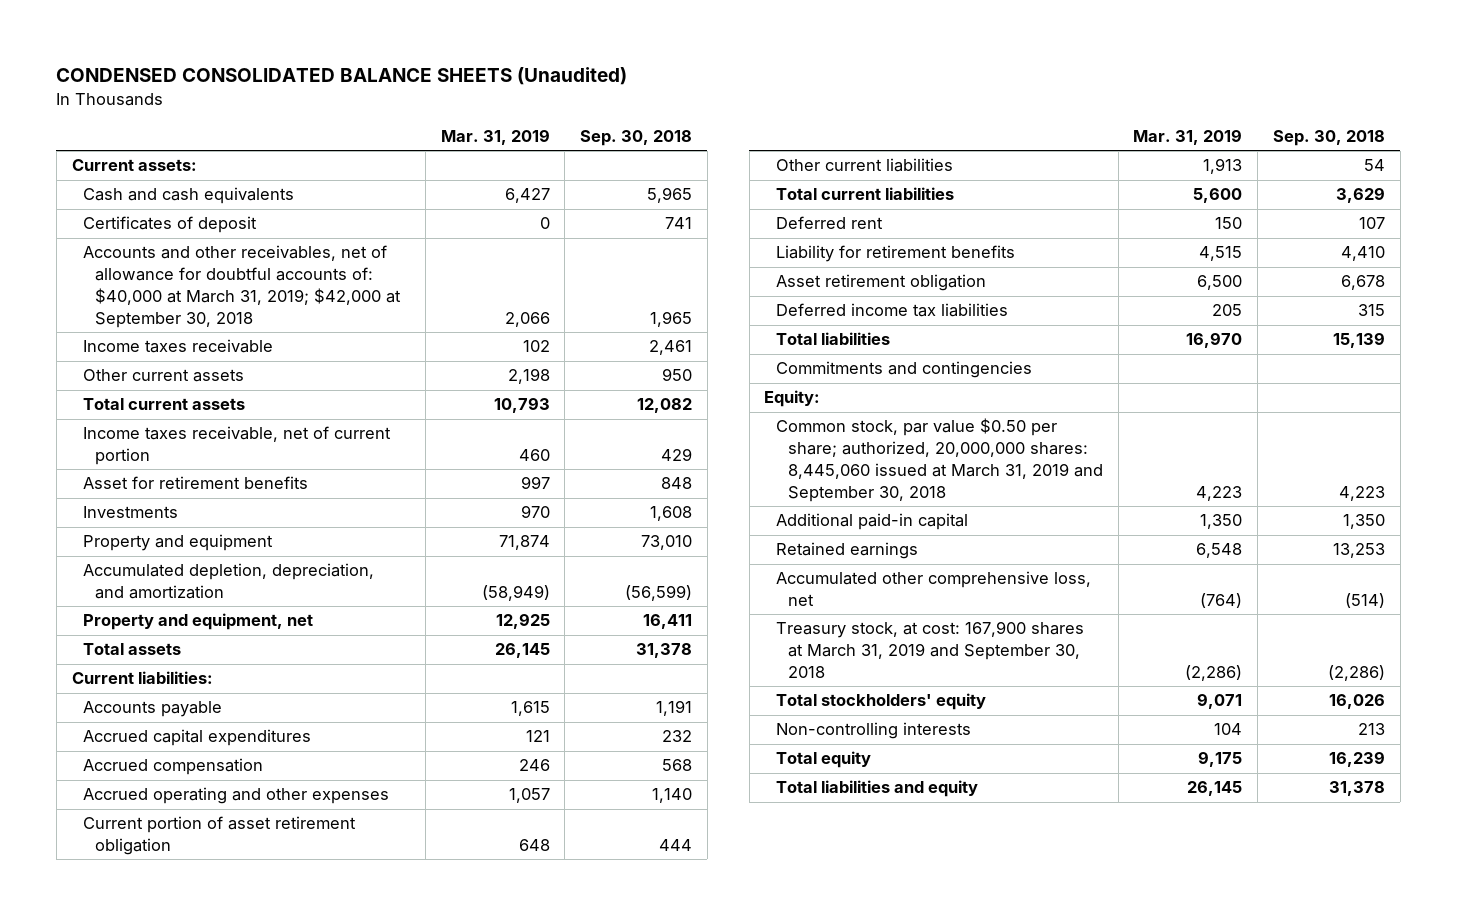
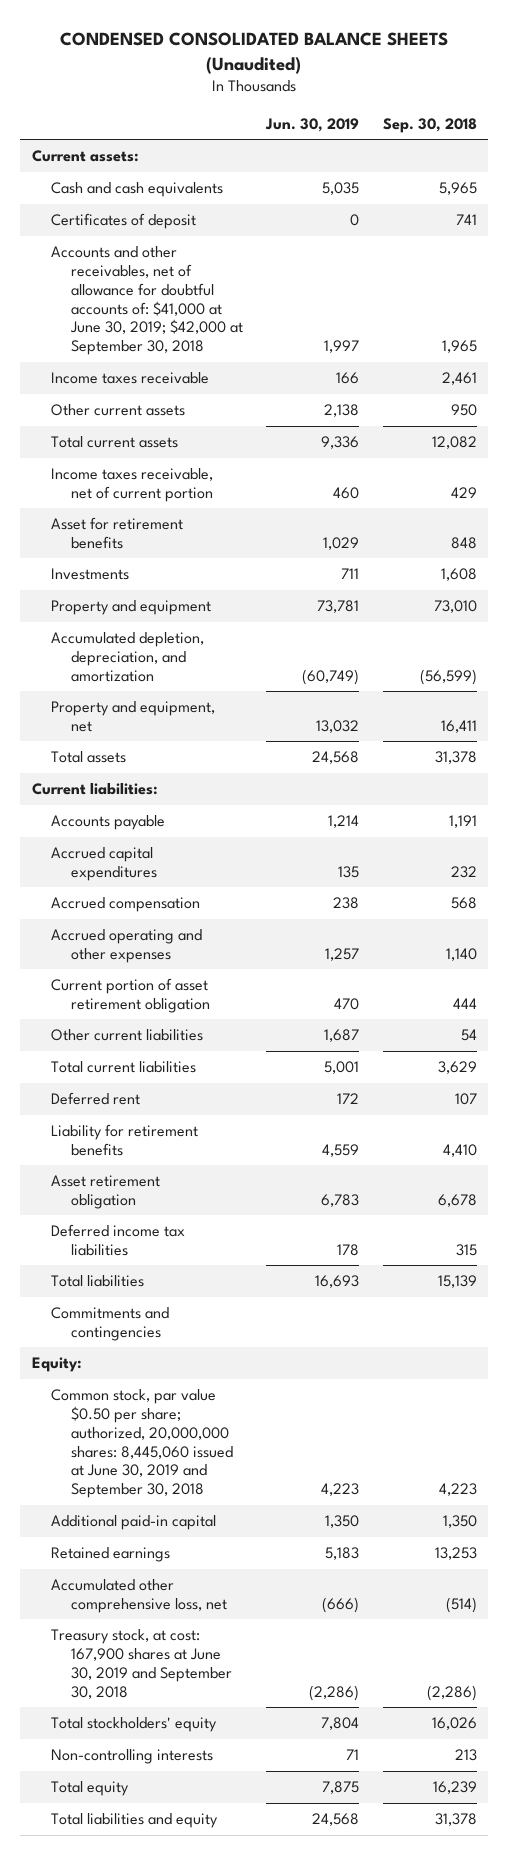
[440,129,550,146] Mar. 31, 2019 -> none
none -> [265,117,360,132] Jun. 30, 2019
[83,245,402,328] Accounts and other receivables, net of allowance for doubtful accounts of: $40,000 at March 31, 2019; $42,000 at September 30, 2018 -> [51,246,243,356] Accounts and other receivables, net of allowance for doubtful accounts of: $41,000 at June 30, 2019; $42,000 at September 30, 2018
[776,418,1104,502] Common stock, par value $0.50 per share; authorized, 20,000,000 shares: 8,445,060 issued at March 31, 2019 and September 30, 2018 -> [51,1389,233,1499] Common stock, par value $0.50 per share; authorized, 20,000,000 shares: 8,445,060 issued at June 30, 2019 and September 30, 2018
[776,621,1085,678] Treasury stock, at cost: 167,900 shares at March 31, 2019 and September 30, 2018 -> [51,1629,232,1699] Treasury stock, at cost: 167,900 shares at June 30, 2019 and September 30, 2018

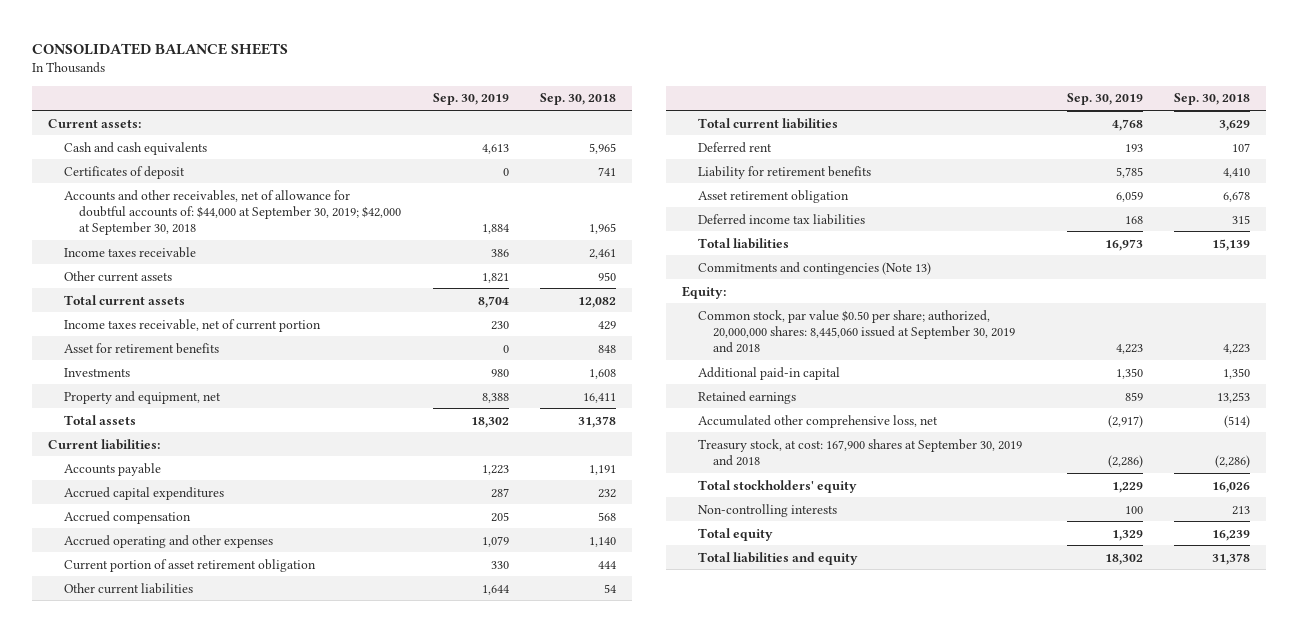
[60,31,449,74] CONDENSED CONSOLIDATED BALANCE SHEETS (Unaudited) -> [32,42,289,55] CONSOLIDATED BALANCE SHEETS
[265,117,360,132] Jun. 30, 2019 -> none
none -> [432,93,509,106] Sep. 30, 2019
[51,246,243,356] Accounts and other receivables, net of allowance for doubtful accounts of: $41,000 at June 30, 2019; $42,000 at September 30, 2018 -> [63,189,402,236] Accounts and other receivables, net of allowance for doubtful accounts of: $44,000 at September 30, 2019; $42,000 at September 30, 2018
[51,600,212,616] Property and equipment -> none
[51,632,205,682] Accumulated depletion, depreciation, and amortization -> none
[51,1307,170,1341] Commitments and contingencies -> [697,261,931,275] Commitments and contingencies (Note 13)
[51,1389,233,1499] Common stock, par value $0.50 per share; authorized, 20,000,000 shares: 8,445,060 issued at June 30, 2019 and September 30, 2018 -> [697,309,1016,354] Common stock, par value $0.50 per share; authorized, 20,000,000 shares: 8,445,060 issued at September 30, 2019 and 2018
[51,1629,232,1699] Treasury stock, at cost: 167,900 shares at June 30, 2019 and September 30, 2018 -> [697,438,1022,467] Treasury stock, at cost: 167,900 shares at September 30, 2019 and 2018

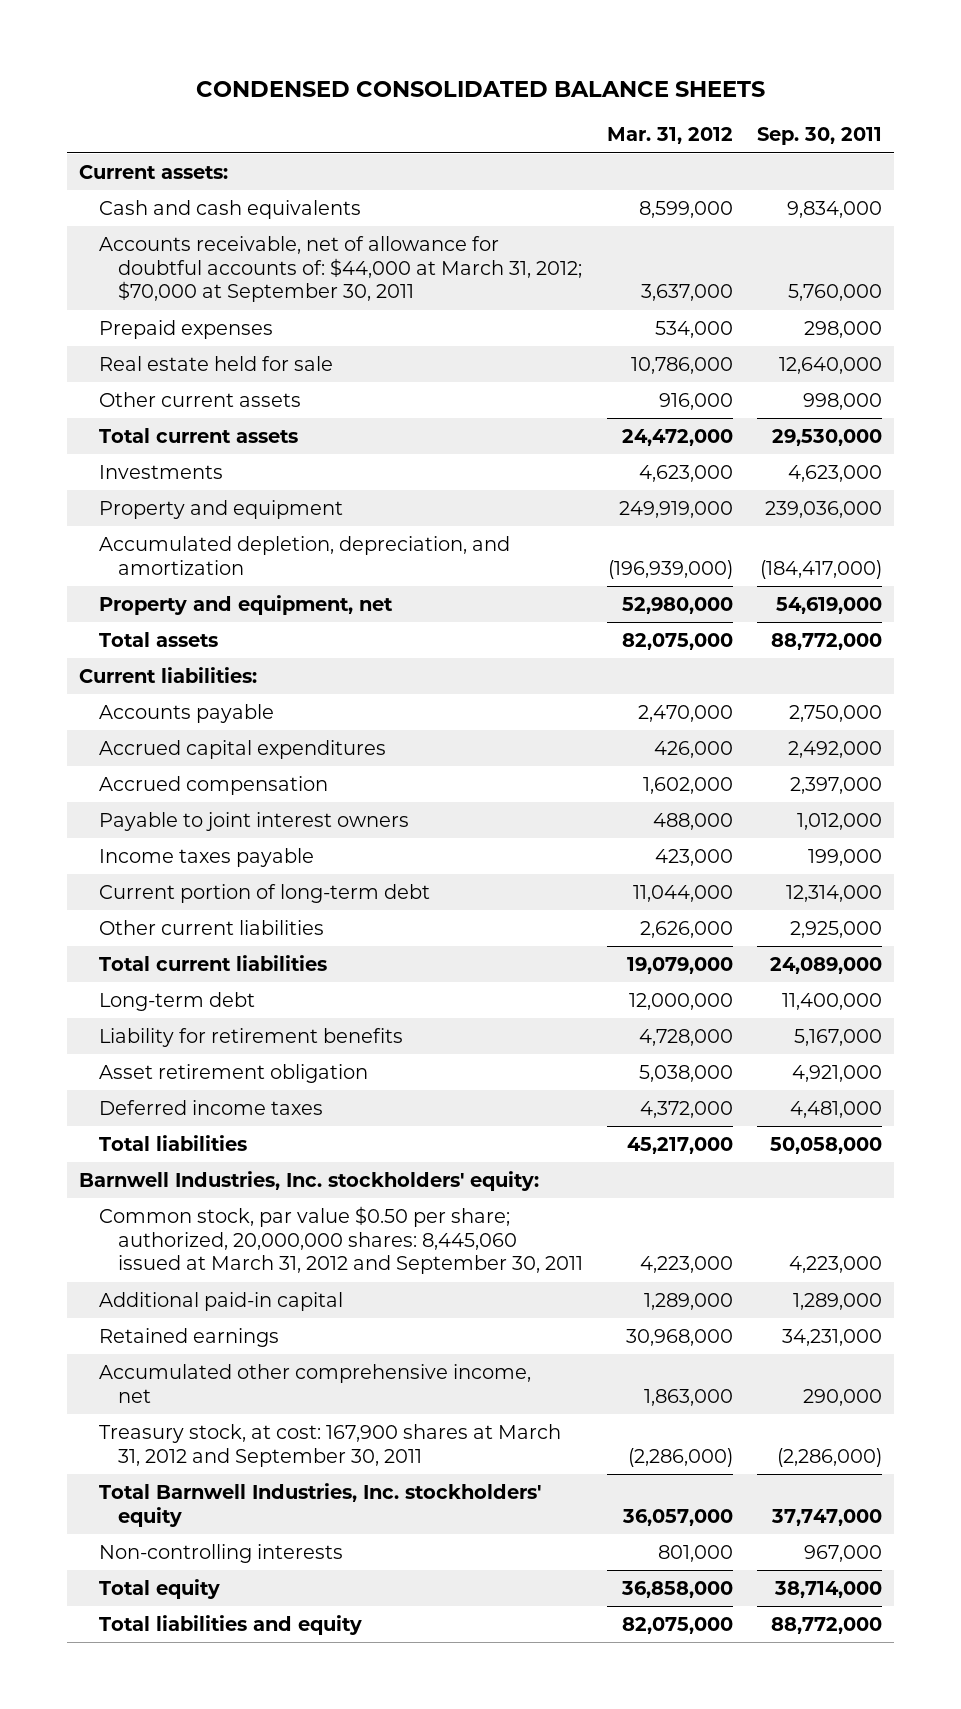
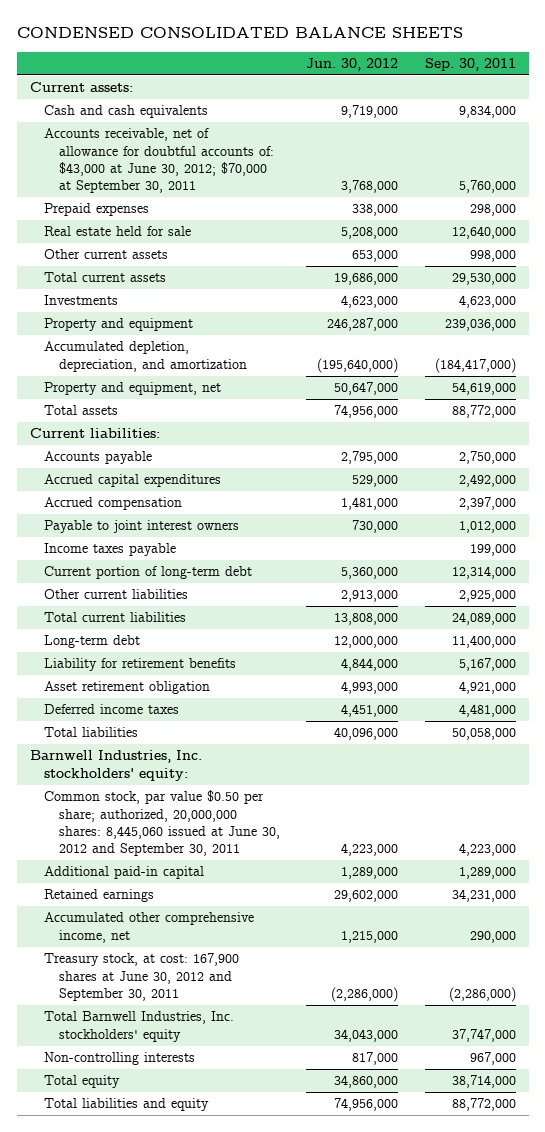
[606,127,733,145] Mar. 31, 2012 -> none
none -> [306,57,399,71] Jun. 30, 2012
[98,235,582,303] Accounts receivable, net of allowance for doubtful accounts of: $44,000 at March 31, 2012; $70,000 at September 30, 2011 -> [44,128,274,194] Accounts receivable, net of allowance for doubtful accounts of: $43,000 at June 30, 2012; $70,000 at September 30, 2011
[98,1205,583,1275] Common stock, par value $0.50 per share; authorized, 20,000,000 shares: 8,445,060 issued at March 31, 2012 and September 30, 2011 -> [44,790,280,857] Common stock, par value $0.50 per share; authorized, 20,000,000 shares: 8,445,060 issued at June 30, 2012 and September 30, 2011
[98,1423,561,1467] Treasury stock, at cost: 167,900 shares at March 31, 2012 and September 30, 2011 -> [44,953,240,1001] Treasury stock, at cost: 167,900 shares at June 30, 2012 and September 30, 2011

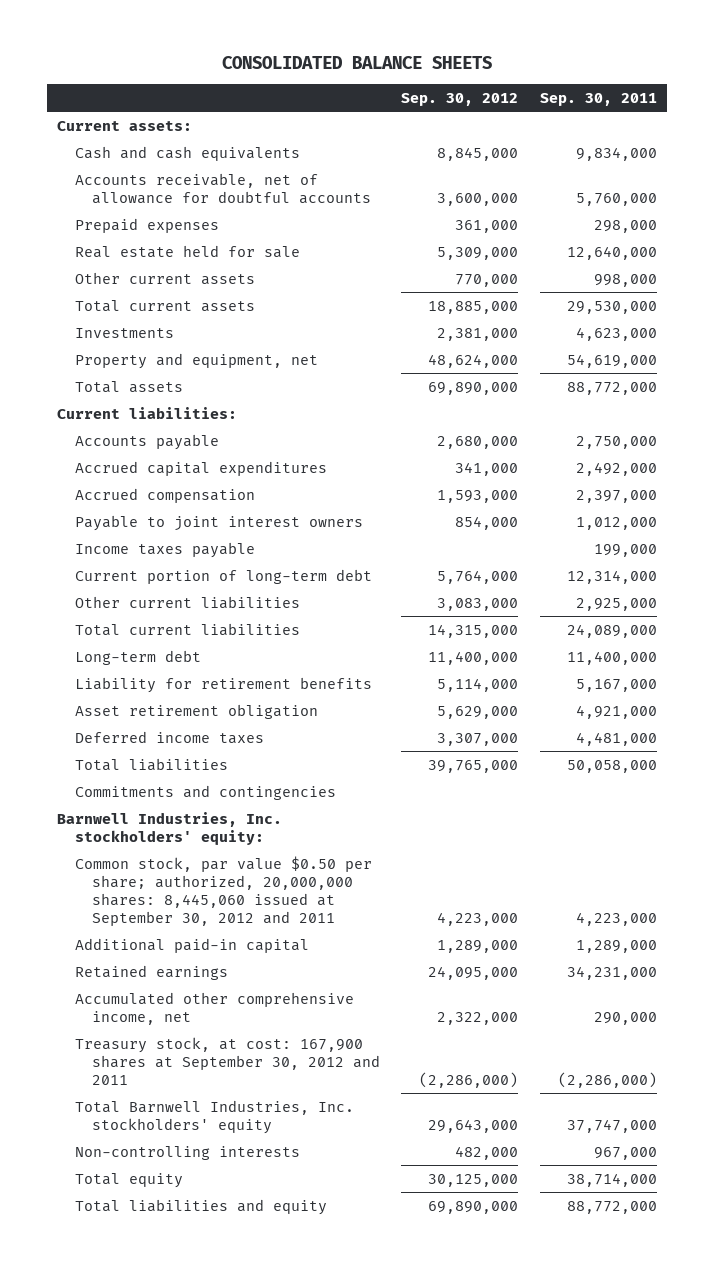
[16,26,463,38] CONDENSED CONSOLIDATED BALANCE SHEETS -> [221,56,492,70] CONSOLIDATED BALANCE SHEETS
[306,57,399,71] Jun. 30, 2012 -> none
none -> [401,92,519,106] Sep. 30, 2012
[44,128,274,194] Accounts receivable, net of allowance for doubtful accounts of: $43,000 at June 30, 2012; $70,000 at September 30, 2011 -> [74,172,371,204] Accounts receivable, net of allowance for doubtful accounts
[44,318,194,332] Property and equipment -> none
[44,341,247,372] Accumulated depletion, depreciation, and amortization -> none
none -> [74,784,336,800] Commitments and contingencies
[44,790,280,857] Common stock, par value $0.50 per share; authorized, 20,000,000 shares: 8,445,060 issued at June 30, 2012 and September 30, 2011 -> [74,855,372,926] Common stock, par value $0.50 per share; authorized, 20,000,000 shares: 8,445,060 issued at September 30, 2012 and 2011
[44,953,240,1001] Treasury stock, at cost: 167,900 shares at June 30, 2012 and September 30, 2011 -> [74,1036,380,1085] Treasury stock, at cost: 167,900 shares at September 30, 2012 and 2011

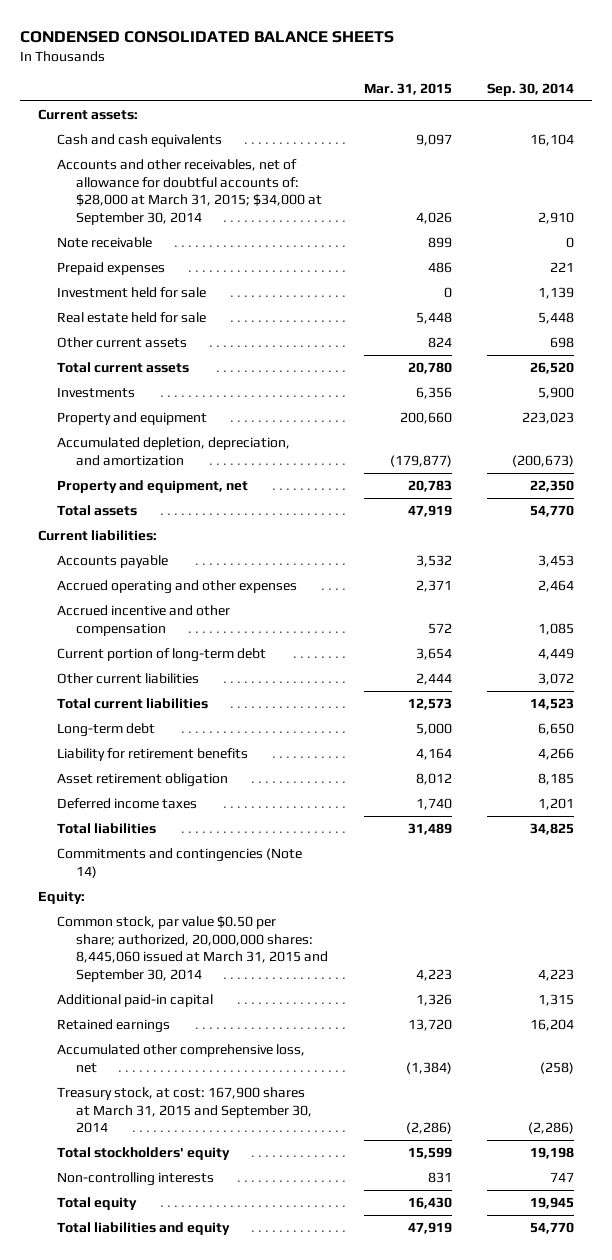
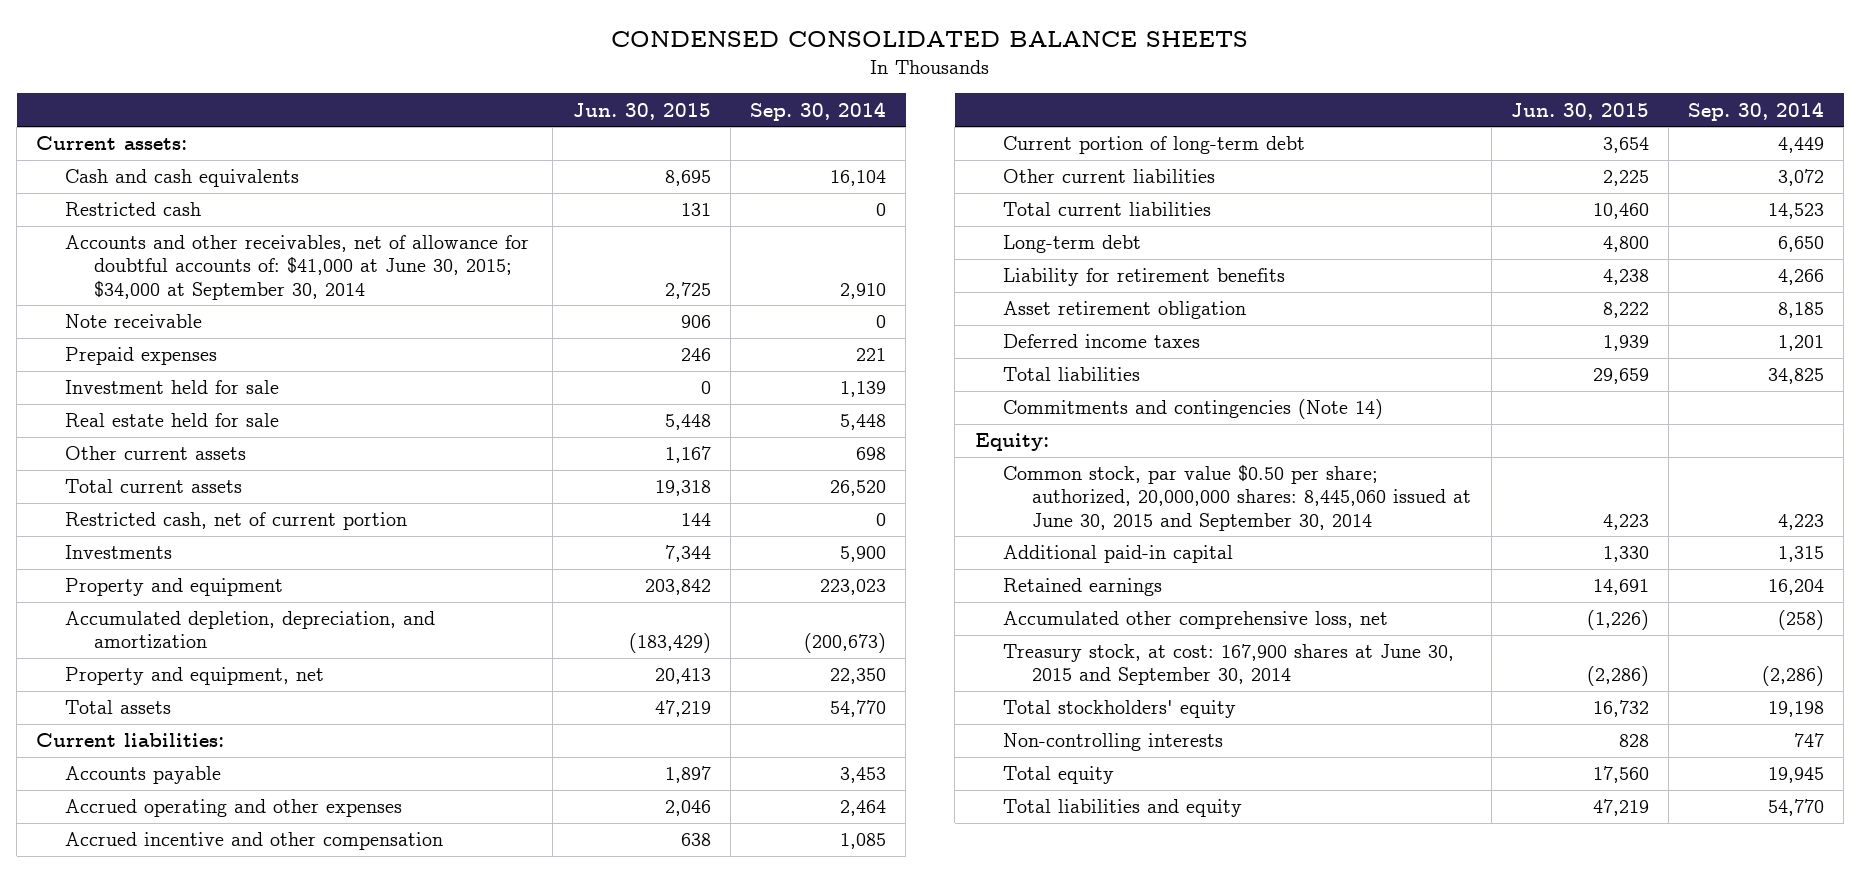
[363,82,452,95] Mar. 31, 2015 -> none
none -> [572,102,711,120] Jun. 30, 2015
none -> [65,202,202,217] Restricted cash
[57,159,323,226] Accounts and other receivables, net of allowance for doubtful accounts of: $28,000 at March 31, 2015; $34,000 at September 30, 2014 -> [65,235,530,300] Accounts and other receivables, net of allowance for doubtful accounts of: $41,000 at June 30, 2015; $34,000 at September 30, 2014
none -> [65,512,408,531] Restricted cash, net of current portion
[57,916,329,983] Common stock, par value $0.50 per share; authorized, 20,000,000 shares: 8,445,060 issued at March 31, 2015 and September 30, 2014 -> [1003,465,1472,531] Common stock, par value $0.50 per share; authorized, 20,000,000 shares: 8,445,060 issued at June 30, 2015 and September 30, 2014
[57,1087,313,1134] Treasury stock, at cost: 167,900 shares at March 31, 2015 and September 30, 2014 -> [1003,644,1455,686] Treasury stock, at cost: 167,900 shares at June 30, 2015 and September 30, 2014

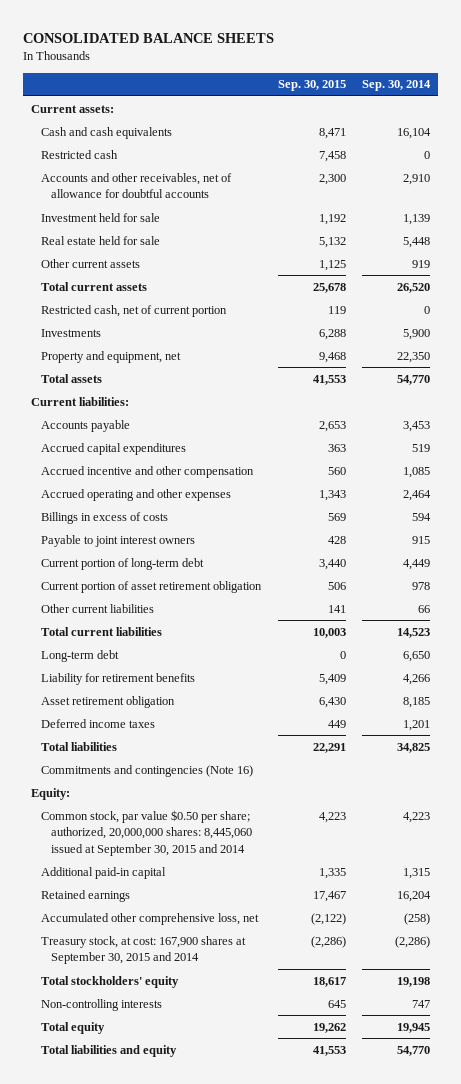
[611,31,1249,48] CONDENSED CONSOLIDATED BALANCE SHEETS -> [22,32,274,43] CONSOLIDATED BALANCE SHEETS
[572,102,711,120] Jun. 30, 2015 -> none
none -> [277,80,346,92] Sep. 30, 2015
[65,314,203,329] Note receivable -> none
[65,347,218,366] Prepaid expenses -> none
[65,235,530,300] Accounts and other receivables, net of allowance for doubtful accounts of: $41,000 at June 30, 2015; $34,000 at September 30, 2014 -> [41,172,233,199] Accounts and other receivables, net of allowance for doubtful accounts
[856,447,887,461] 698 -> [412,259,431,268] 919
[65,578,284,597] Property and equipment -> none
[65,611,436,650] Accumulated depletion, depreciation, and amortization -> none
none -> [41,442,187,455] Accrued capital expenditures
[65,799,403,818] Accrued operating and other expenses -> [41,488,232,501] Accrued operating and other expenses
none -> [41,511,169,524] Billings in excess of costs
none -> [41,534,196,547] Payable to joint interest owners
none -> [41,580,263,593] Current portion of asset retirement obligation
[1778,169,1825,187] 3,072 -> [418,604,431,613] 66
[1003,399,1384,420] Commitments and contingencies (Note 14) -> [41,764,254,777] Commitments and contingencies (Note 16)
[1003,465,1472,531] Common stock, par value $0.50 per share; authorized, 20,000,000 shares: 8,445,060 issued at June 30, 2015 and September 30, 2014 -> [41,809,252,856] Common stock, par value $0.50 per share; authorized, 20,000,000 shares: 8,445,060 issued at September 30, 2015 and 2014
[1003,644,1455,686] Treasury stock, at cost: 167,900 shares at June 30, 2015 and September 30, 2014 -> [41,935,247,965] Treasury stock, at cost: 167,900 shares at September 30, 2015 and 2014

